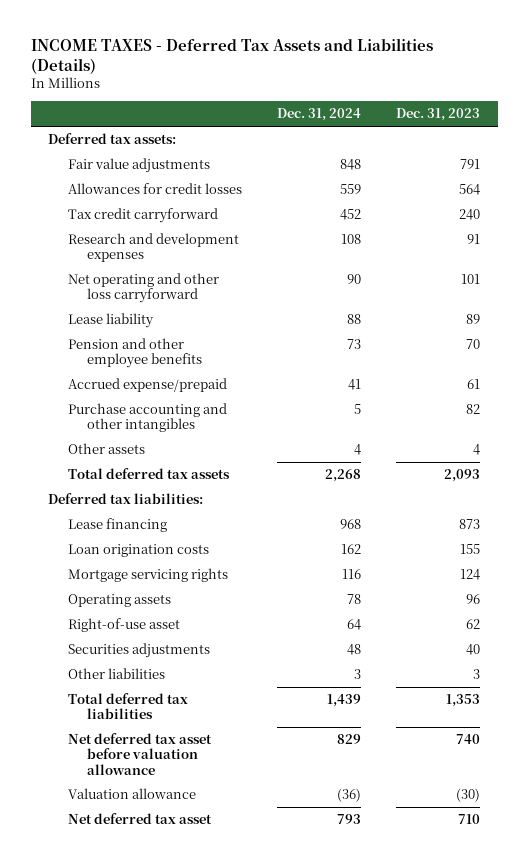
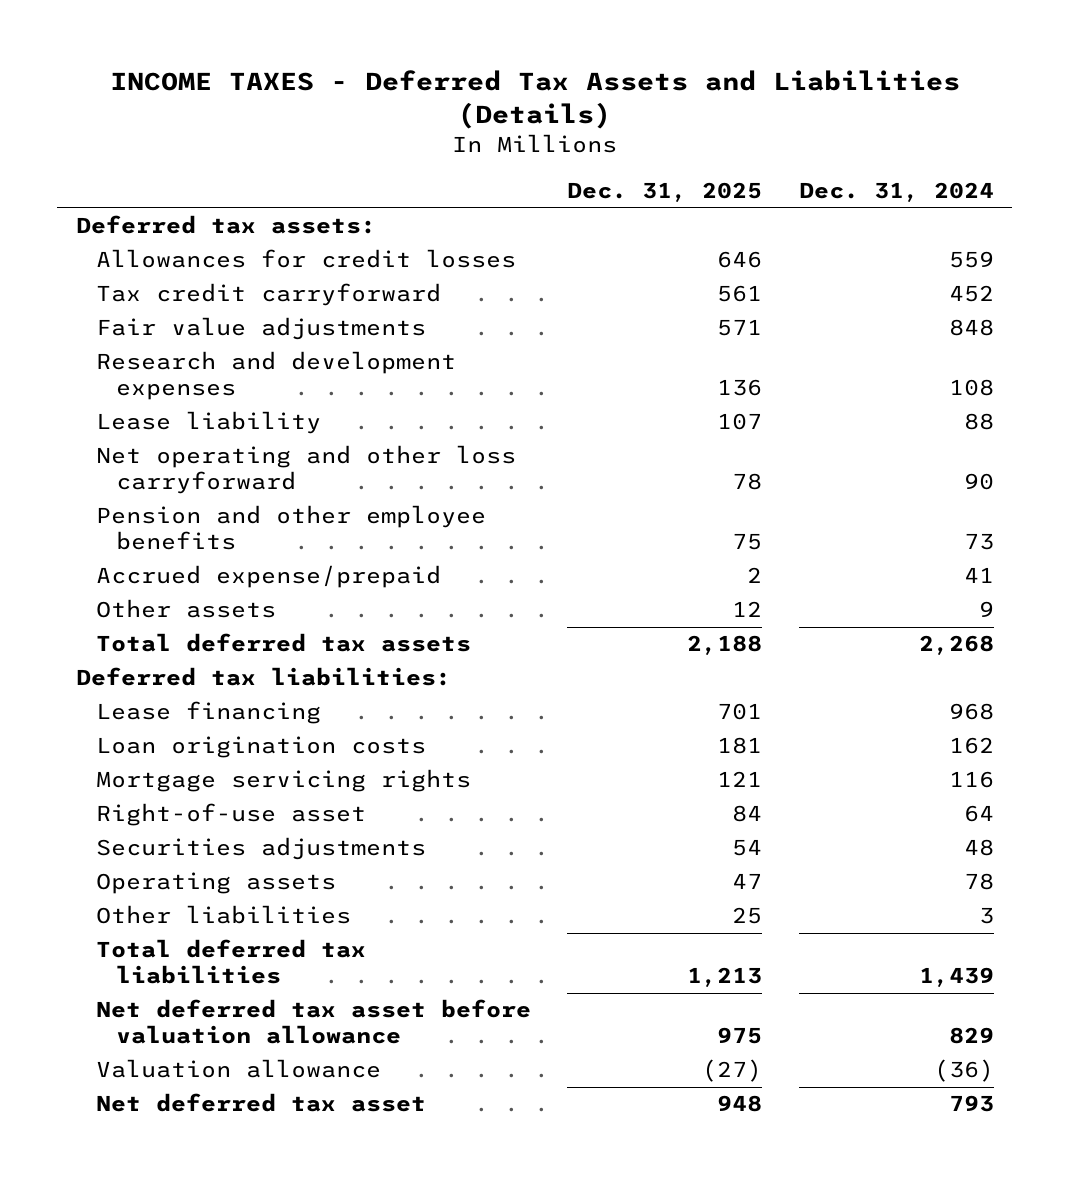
[396,108,481,122] Dec. 31, 2023 -> none
none -> [567,182,763,203] Dec. 31, 2025
[67,158,210,174] Fair value adjustments -> [95,317,426,341] Fair value adjustments
[67,273,219,304] Net operating and other loss carryforward -> [95,445,516,495] Net operating and other loss carryforward
[67,403,227,433] Purchase accounting and other intangibles -> none
[353,444,361,456] 4 -> [978,601,994,618] 9
[67,594,171,608] Operating assets -> [95,872,336,895] Operating assets

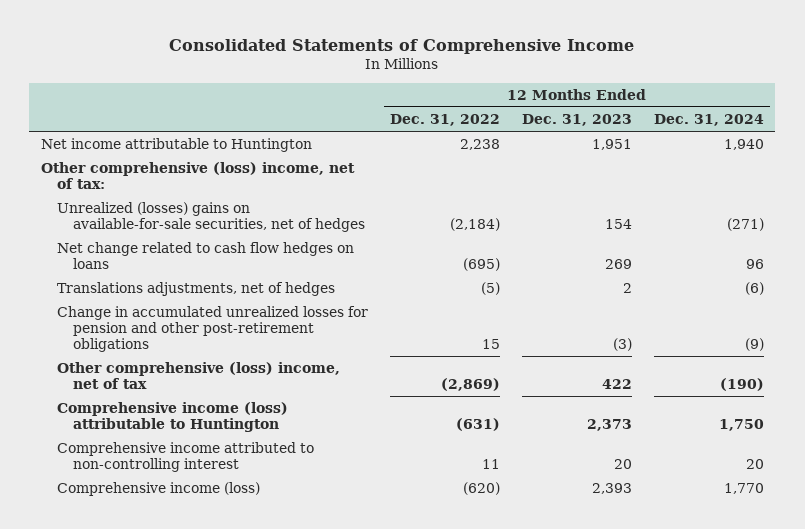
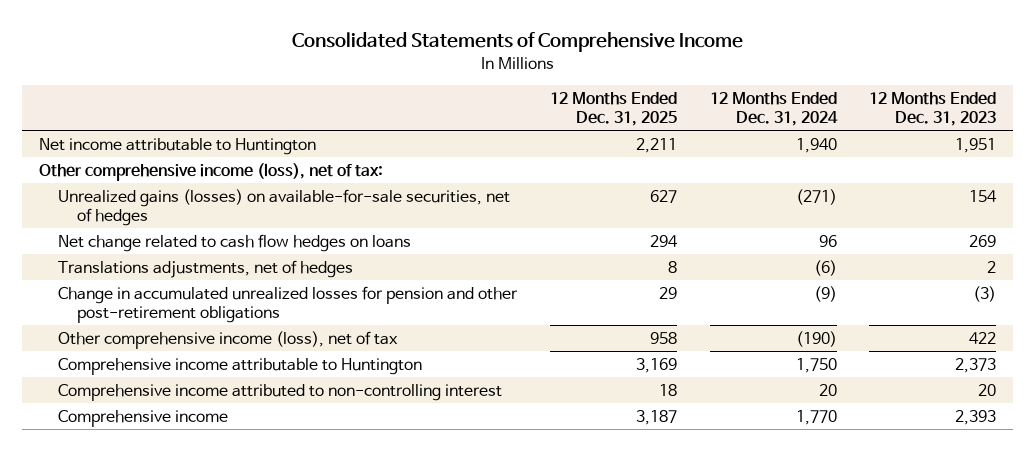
[389,114,500,127] Dec. 31, 2022 -> none
none -> [549,91,677,127] 12 Months Ended Dec. 31, 2025
[40,162,355,189] Other comprehensive (loss) income, net of tax: -> [38,162,383,181] Other comprehensive income (loss), net of tax:
[56,202,365,232] Unrealized (losses) gains on available-for-sale securities, net of hedges -> [57,188,510,227] Unrealized gains (losses) on available-for-sale securities, net of hedges
[56,362,340,389] Other comprehensive (loss) income, net of tax -> [57,330,398,349] Other comprehensive income (loss), net of tax
[56,402,288,432] Comprehensive income (loss) attributable to Huntington -> [57,357,422,375] Comprehensive income attributable to Huntington
[56,482,260,497] Comprehensive income (loss) -> [57,409,228,427] Comprehensive income

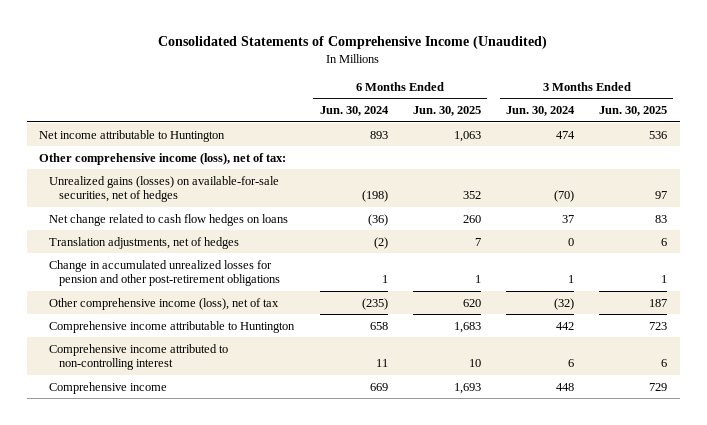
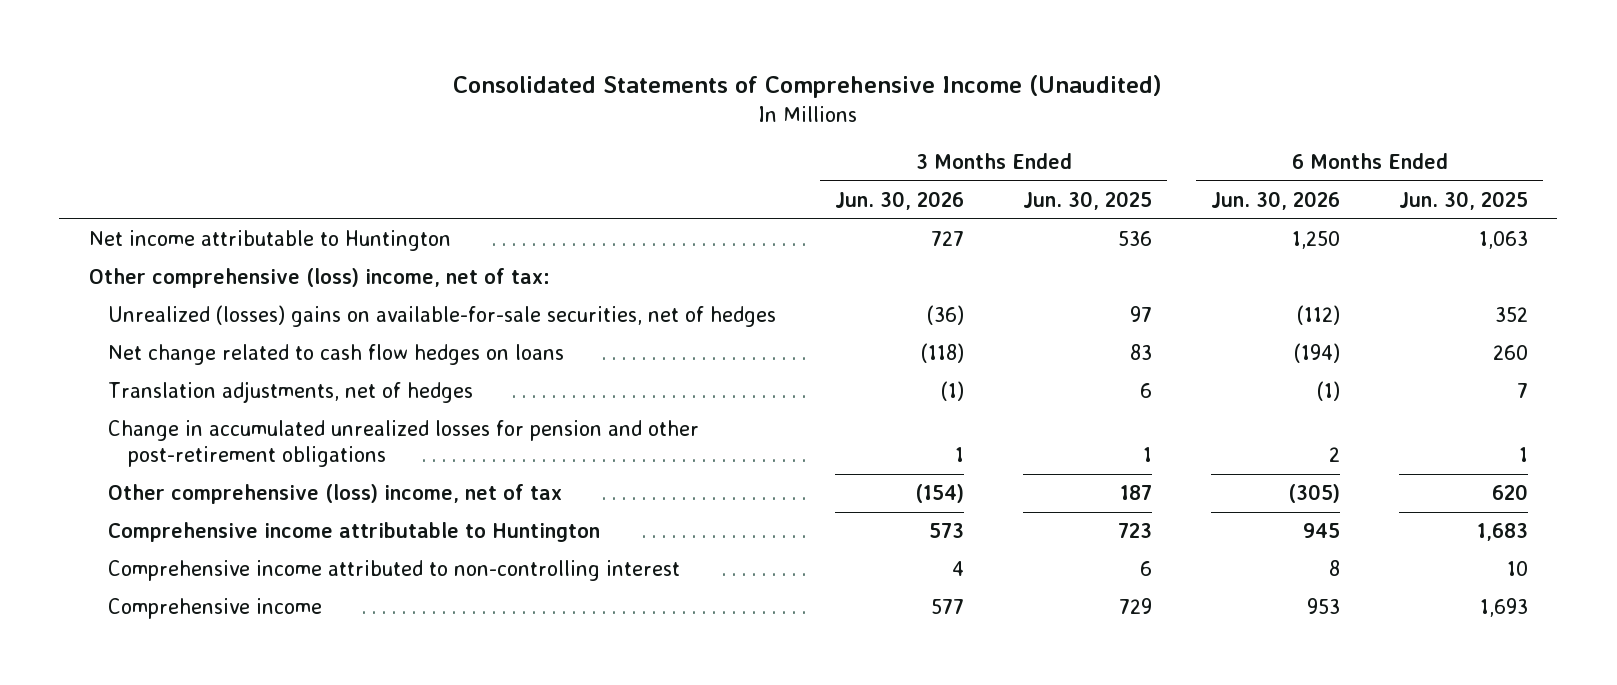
[319,106,389,117] Jun. 30, 2024 -> none
[505,106,575,117] Jun. 30, 2024 -> none
none -> [835,191,965,211] Jun. 30, 2026
none -> [1211,191,1341,211] Jun. 30, 2026
[39,152,287,165] Other comprehensive income (loss), net of tax: -> [88,268,550,289] Other comprehensive (loss) income, net of tax:
[49,175,280,203] Unrealized gains (losses) on available-for-sale securities, net of hedges -> [108,305,777,328] Unrealized (losses) gains on available-for-sale securities, net of hedges
[49,297,280,310] Other comprehensive income (loss), net of tax -> [108,484,563,505] Other comprehensive (loss) income, net of tax

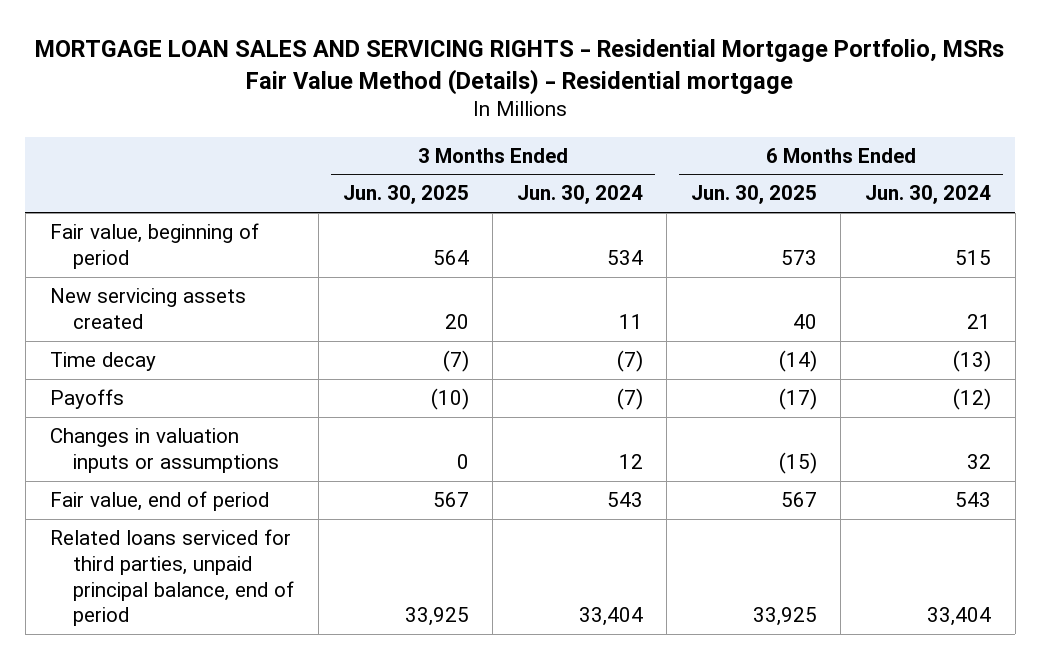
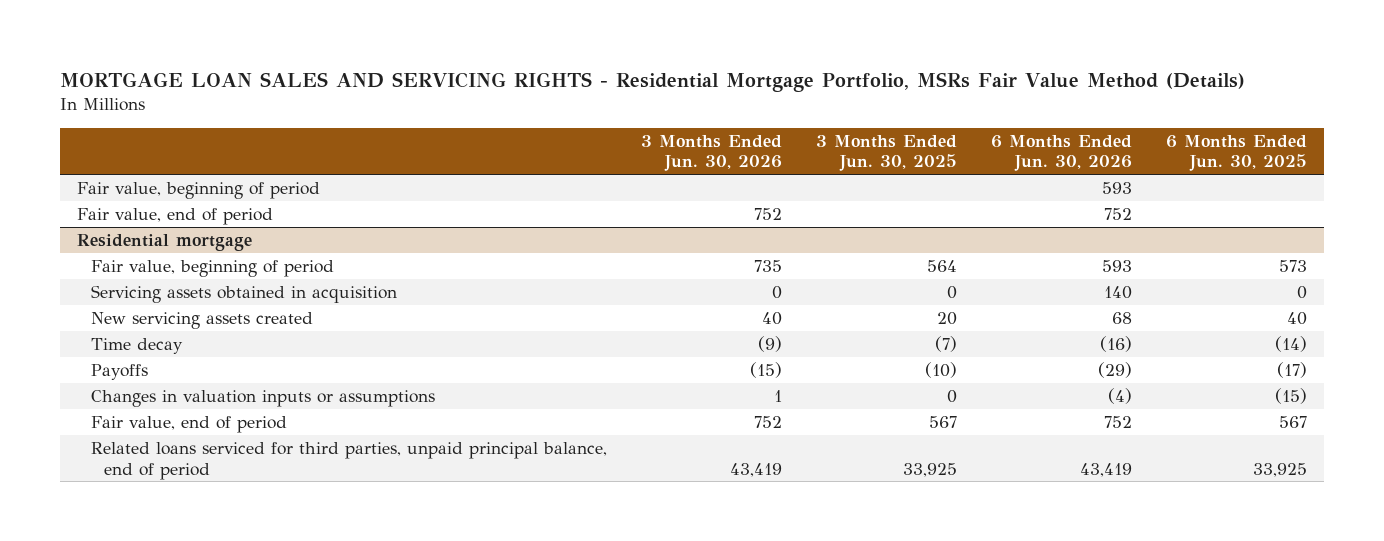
[35,39,1005,95] MORTGAGE LOAN SALES AND SERVICING RIGHTS - Residential Mortgage Portfolio, MSRs Fair Value Method (Details) - Residential mortgage -> [59,71,1245,92] MORTGAGE LOAN SALES AND SERVICING RIGHTS - Residential Mortgage Portfolio, MSRs Fair Value Method (Details)
[516,185,643,205] Jun. 30, 2024 -> none
[864,185,991,205] Jun. 30, 2024 -> none
none -> [640,134,782,172] 3 Months Ended Jun. 30, 2026
none -> [990,134,1132,172] 6 Months Ended Jun. 30, 2026
none -> [76,181,320,199] Fair value, beginning of period
none -> [76,207,273,225] Fair value, end of period
none -> [76,233,252,251] Residential mortgage
none -> [90,284,397,303] Servicing assets obtained in acquisition

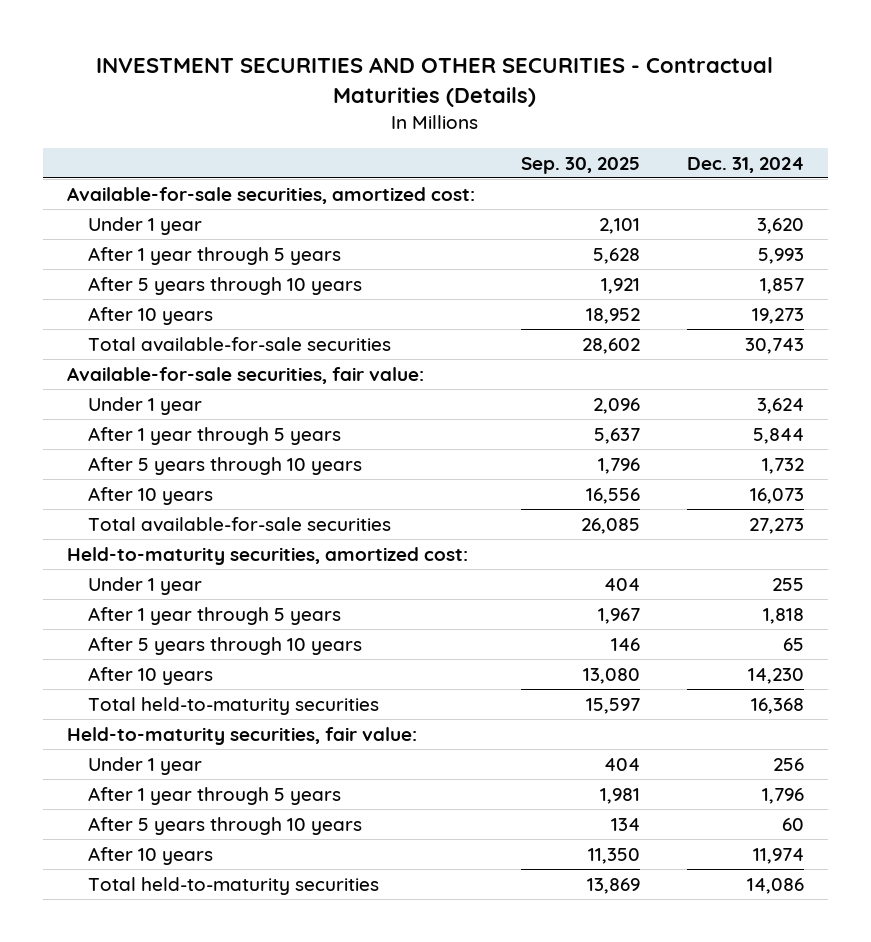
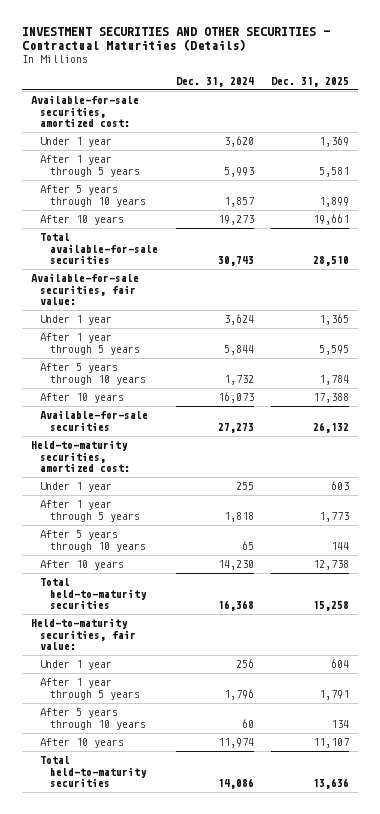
[521,156,641,174] Sep. 30, 2025 -> none
none -> [271,76,350,87] Dec. 31, 2025
[88,516,392,532] Total available-for-sale securities -> [40,410,149,431] Available-for-sale securities

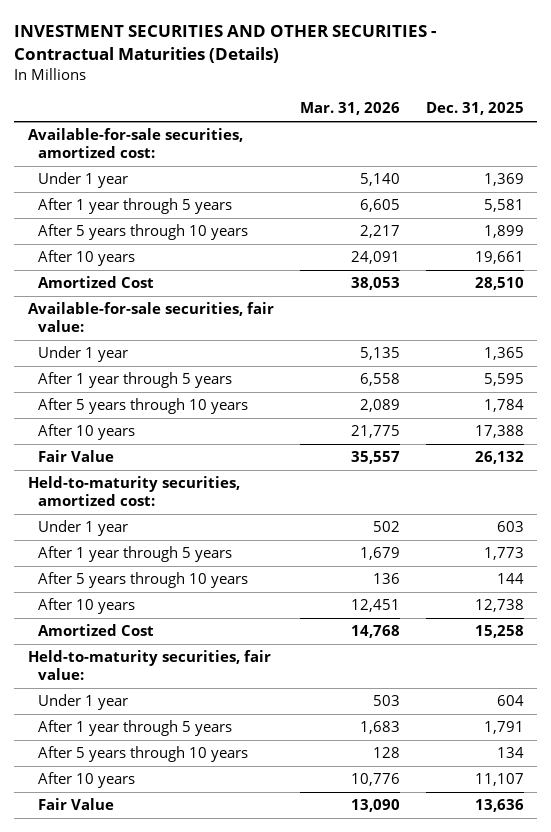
[175,76,254,87] Dec. 31, 2024 -> none
none -> [299,102,400,116] Mar. 31, 2026
[40,233,158,265] Total available-for-sale securities -> [37,276,154,289] Amortized Cost
[40,410,149,431] Available-for-sale securities -> [37,450,114,463] Fair Value
[40,578,147,610] Total held-to-maturity securities -> [37,624,154,637] Amortized Cost
[40,756,147,788] Total held-to-maturity securities -> [37,798,114,811] Fair Value

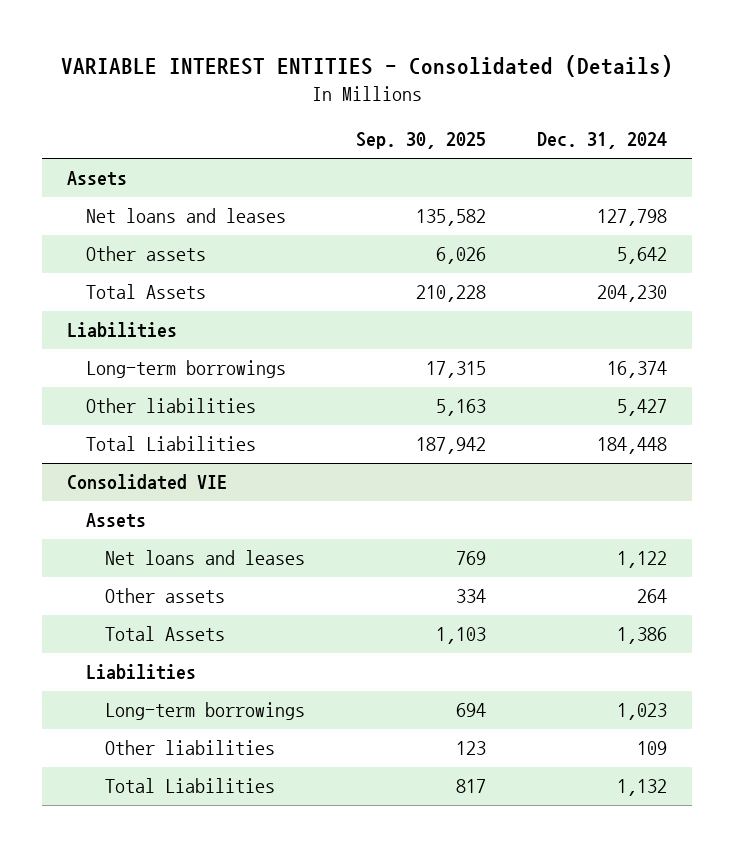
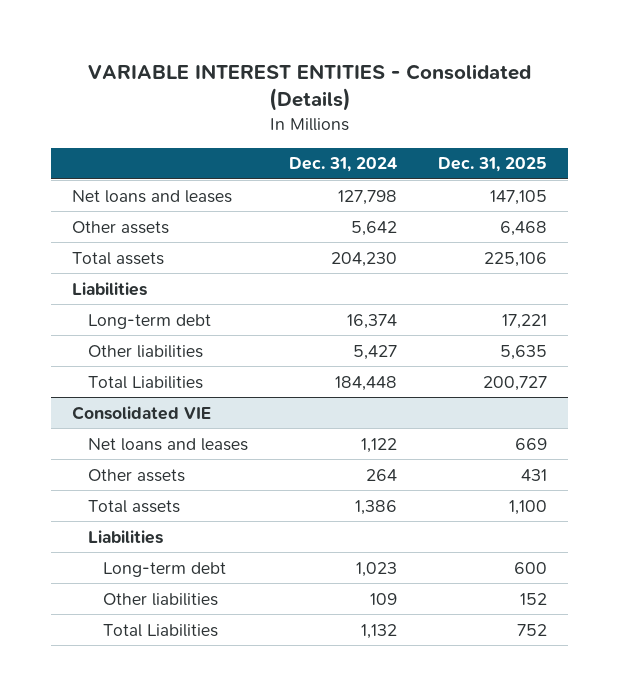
[356,132,487,150] Sep. 30, 2025 -> none
none -> [438,157,548,173] Dec. 31, 2025
[67,171,128,187] Assets -> none
[86,284,207,300] Total Assets -> [71,251,164,265] Total assets
[86,360,287,379] Long-term borrowings -> [87,313,211,329] Long-term debt
[86,513,147,529] Assets -> none
[105,626,226,642] Total Assets -> [87,499,180,513] Total assets
[105,702,306,721] Long-term borrowings -> [103,561,227,577] Long-term debt

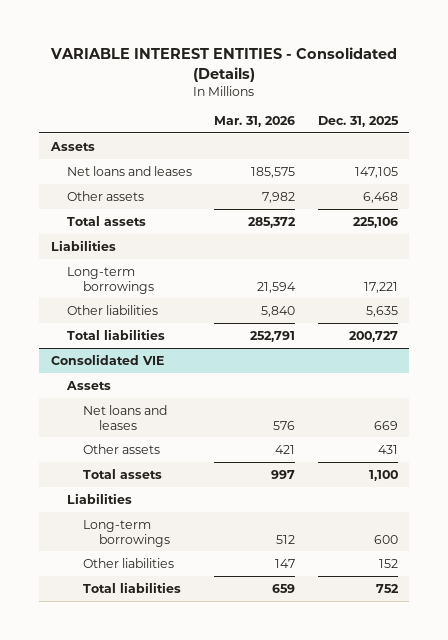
[288,157,397,173] Dec. 31, 2024 -> none
none -> [214,116,296,128] Mar. 31, 2026
none -> [49,141,95,151] Assets
[87,313,211,329] Long-term debt -> [66,266,155,294] Long-term borrowings
[87,375,203,389] Total Liabilities -> [66,328,165,340] Total liabilities
none -> [65,380,111,390] Assets
[103,561,227,577] Long-term debt -> [83,519,171,547] Long-term borrowings
[103,623,219,637] Total Liabilities -> [83,581,182,593] Total liabilities

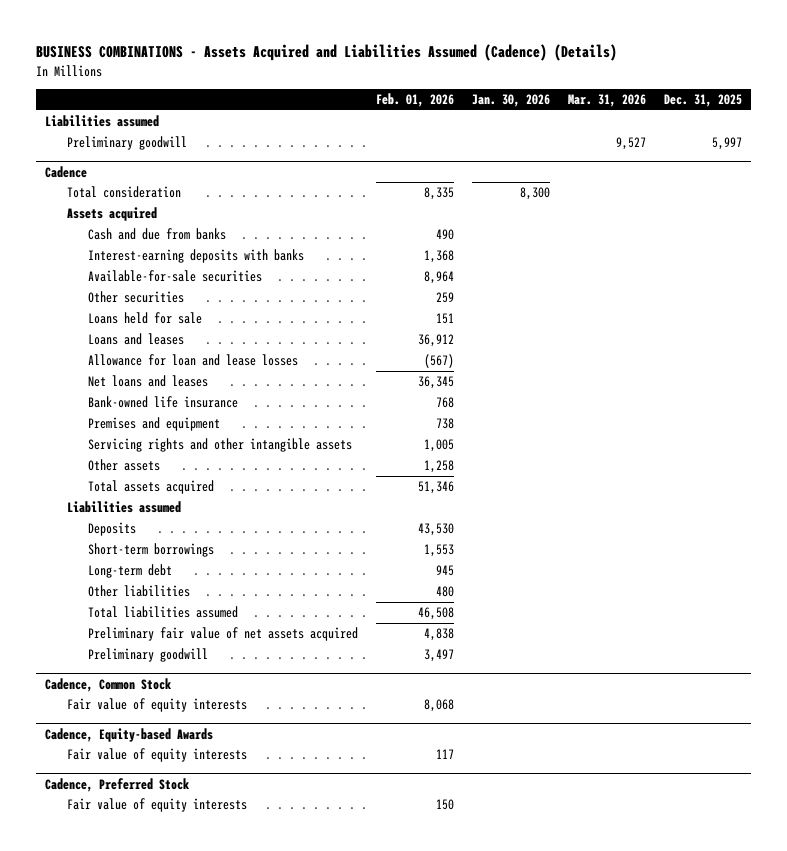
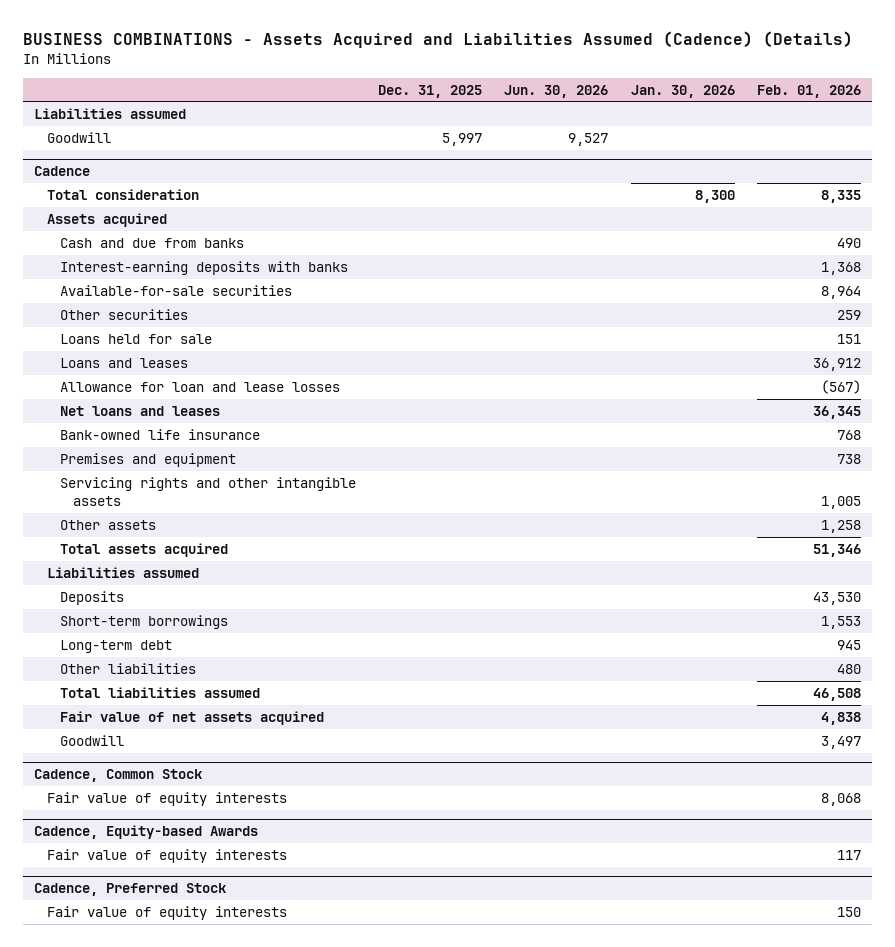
[568,94,647,108] Mar. 31, 2026 -> none
none -> [504,84,609,98] Jun. 30, 2026
[66,136,187,151] Preliminary goodwill -> [47,131,112,143] Goodwill
[88,627,359,642] Preliminary fair value of net assets acquired -> [59,710,324,725] Fair value of net assets acquired
[88,648,209,663] Preliminary goodwill -> [59,734,124,746] Goodwill

